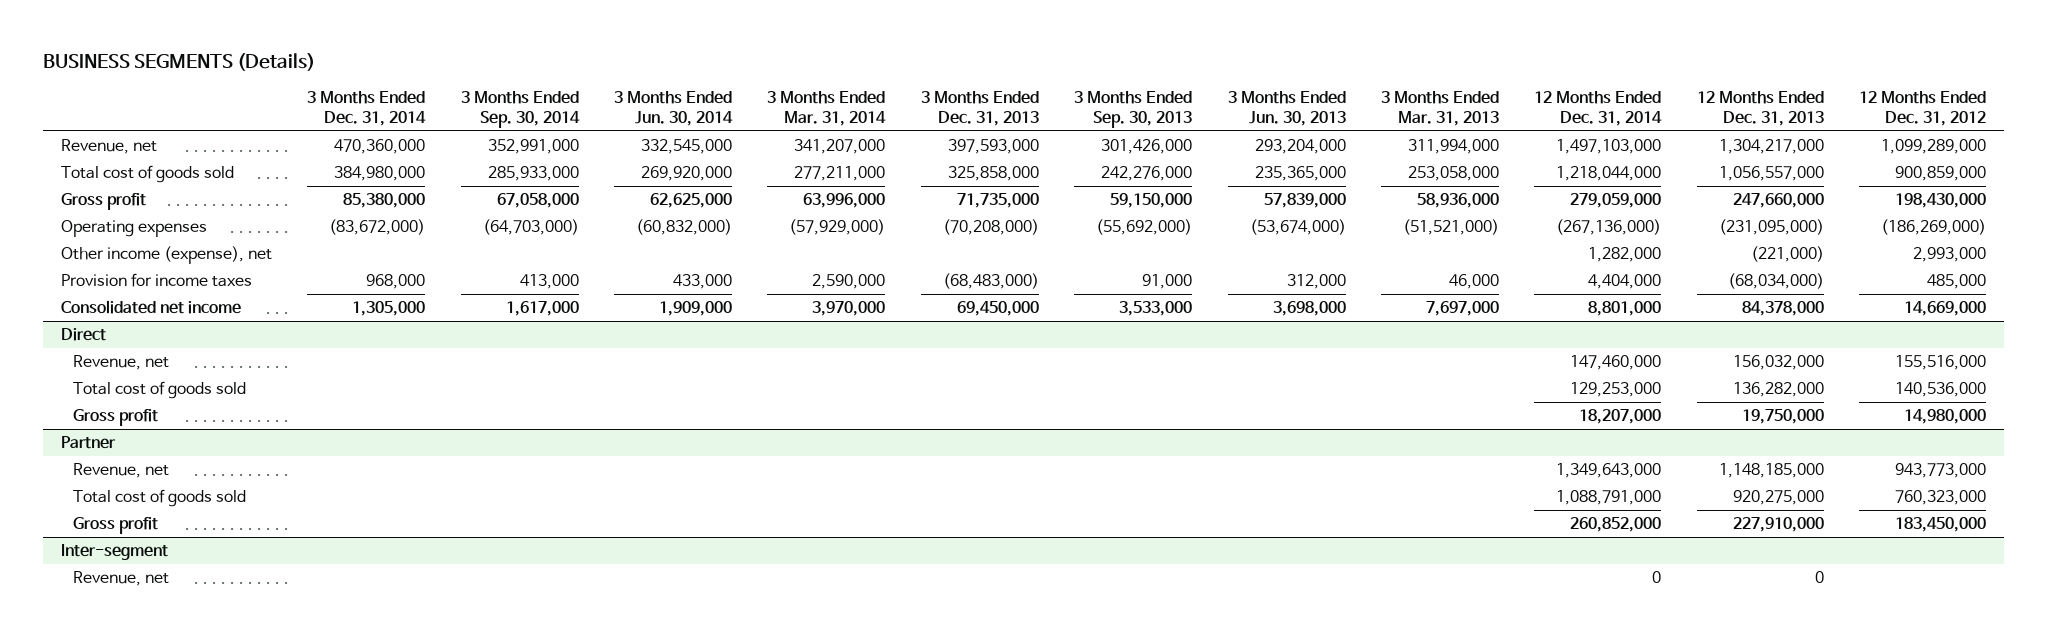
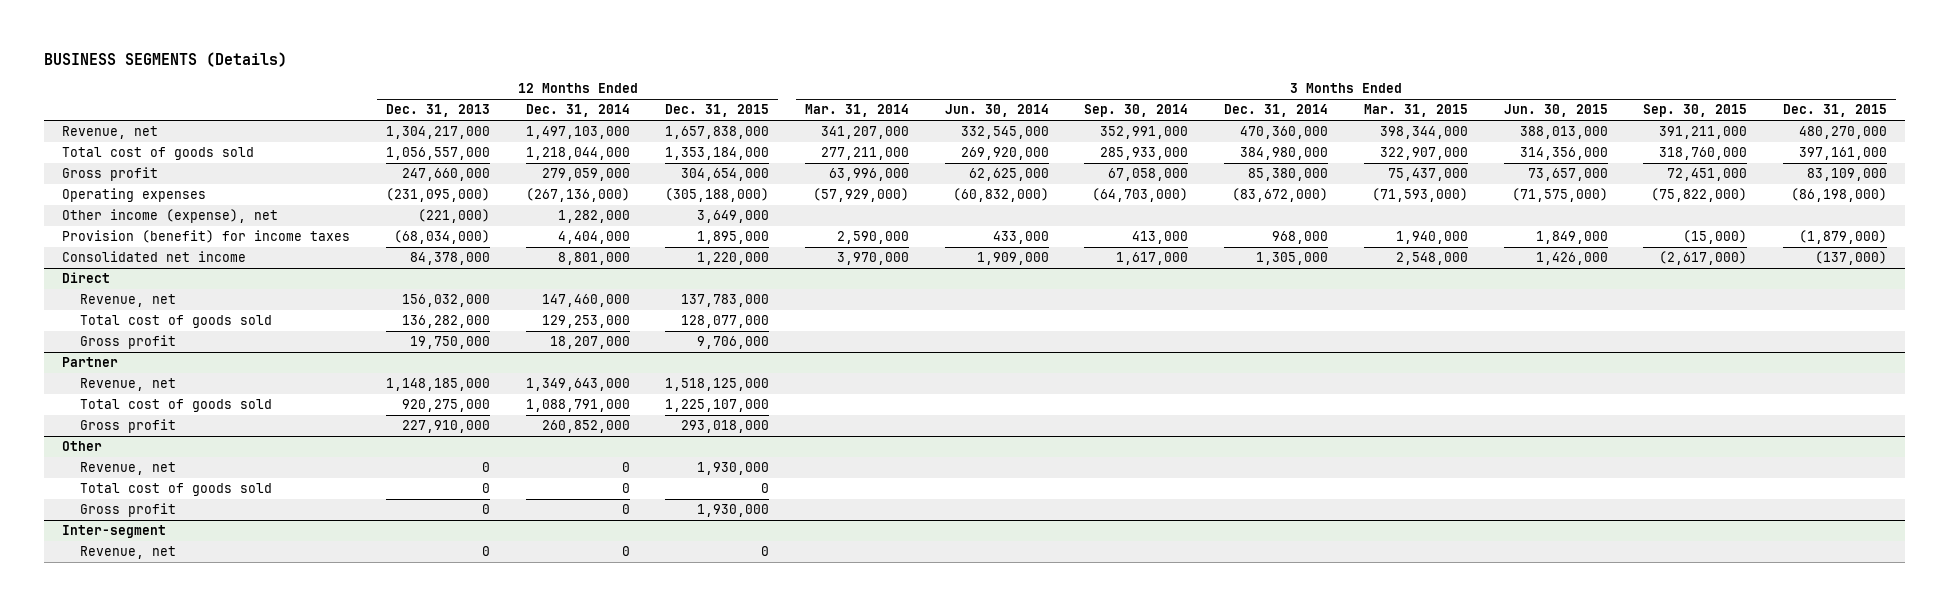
[920,90,1039,126] 3 Months Ended Dec. 31, 2013 -> none
[1074,90,1193,128] 3 Months Ended Sep. 30, 2013 -> none
[1227,90,1346,126] 3 Months Ended Jun. 30, 2013 -> none
[1380,90,1499,126] 3 Months Ended Mar. 31, 2013 -> none
[1859,90,1987,126] 12 Months Ended Dec. 31, 2012 -> none
none -> [665,104,770,118] Dec. 31, 2015
none -> [1363,104,1468,118] Mar. 31, 2015
none -> [1503,104,1608,118] Jun. 30, 2015
none -> [1643,104,1748,118] Sep. 30, 2015
none -> [1782,104,1887,118] Dec. 31, 2015
[60,273,252,288] Provision for income taxes -> [62,230,351,244] Provision (benefit) for income taxes
none -> [62,441,103,452] Other
none -> [80,462,177,476] Revenue, net
none -> [80,483,273,497] Total cost of goods sold
none -> [80,503,177,518] Gross profit

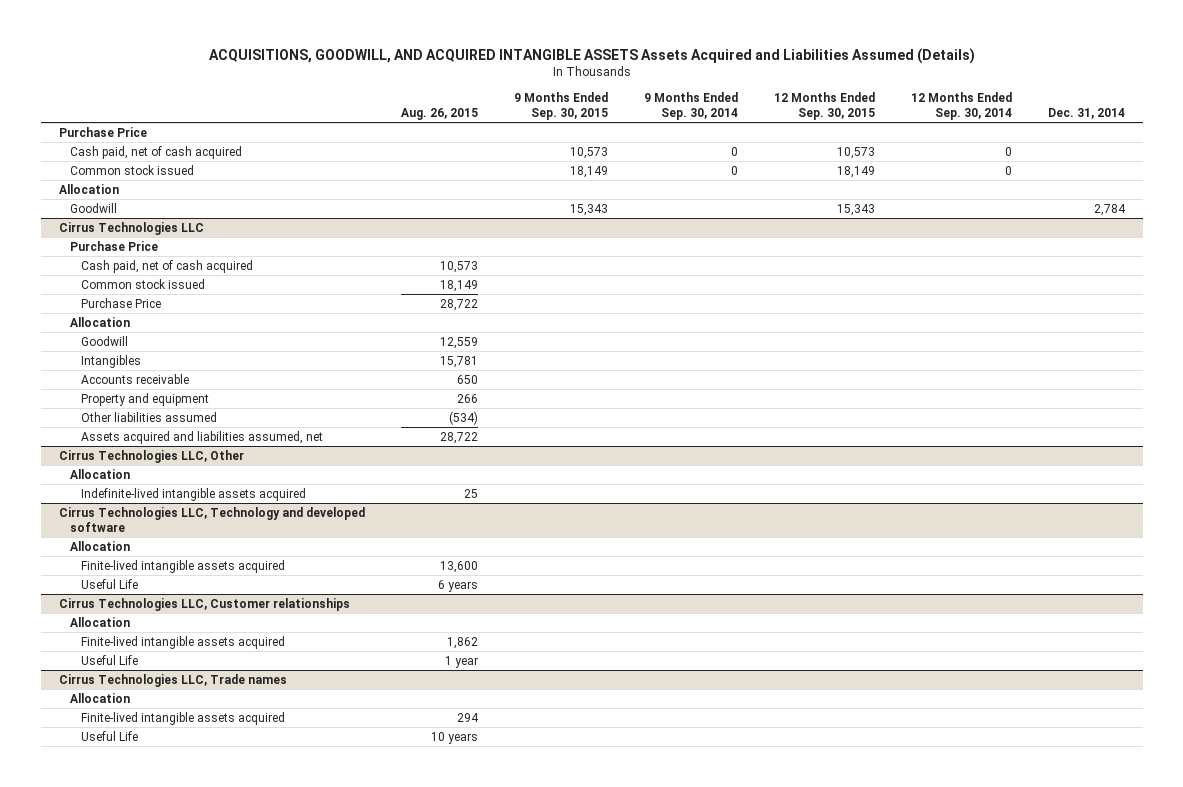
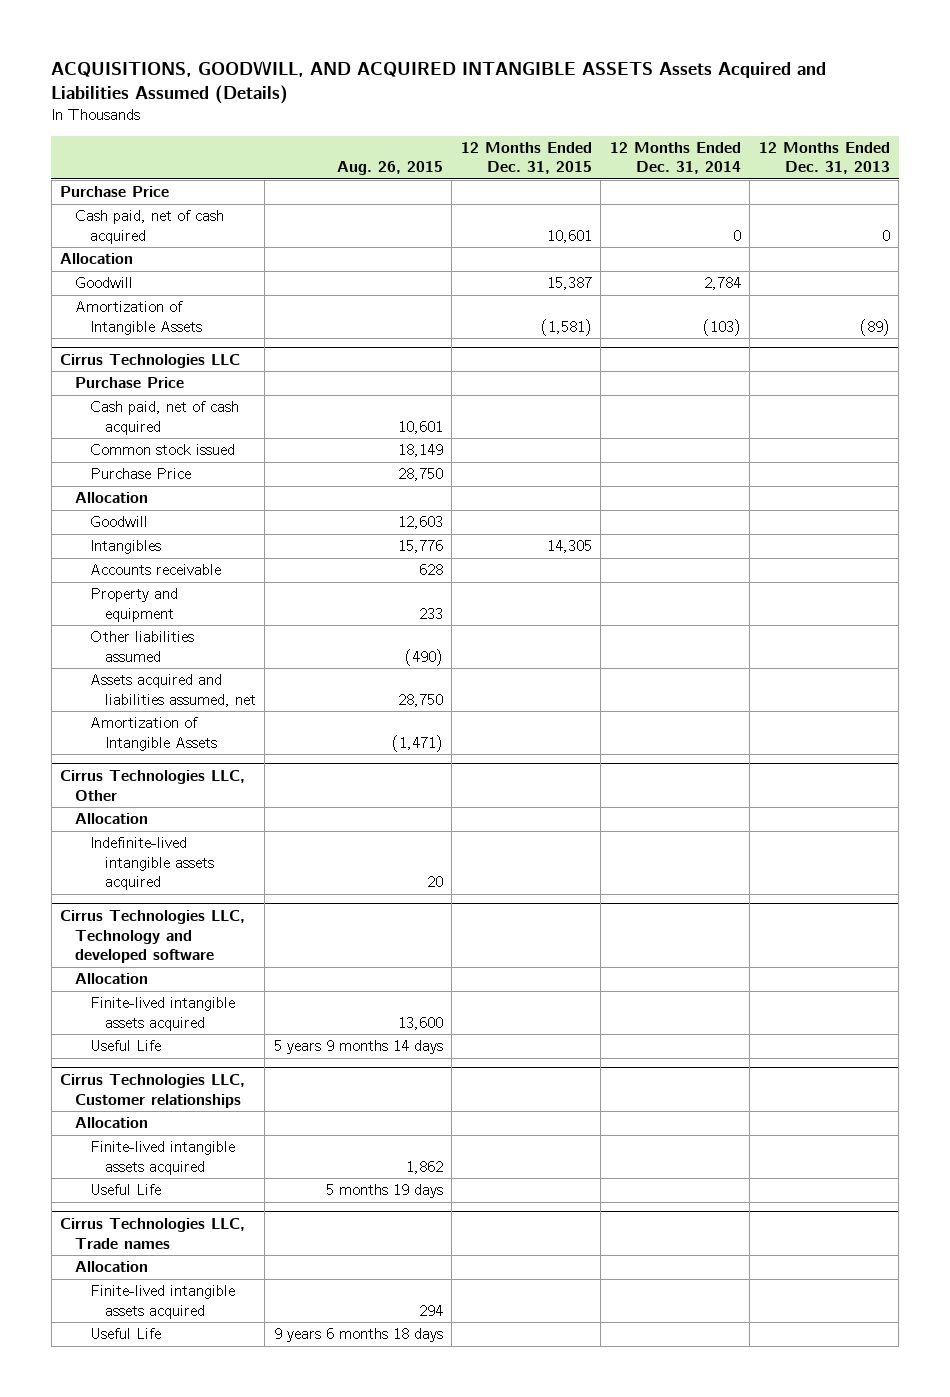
[513,91,608,121] 9 Months Ended Sep. 30, 2015 -> none
[643,91,738,121] 9 Months Ended Sep. 30, 2014 -> none
[773,91,875,121] 12 Months Ended Sep. 30, 2015 -> none
[910,91,1012,121] 12 Months Ended Sep. 30, 2014 -> none
[1047,108,1125,120] Dec. 31, 2014 -> none
none -> [460,141,592,175] 12 Months Ended Dec. 31, 2015
none -> [609,141,741,175] 12 Months Ended Dec. 31, 2014
none -> [758,141,890,175] 12 Months Ended Dec. 31, 2013
[69,164,194,175] Common stock issued -> none
none -> [74,301,202,335] Amortization of Intangible Assets
[439,260,478,273] 10,573 -> [397,420,443,434] 10,601
[439,298,478,311] 28,722 -> [397,468,443,482] 28,750
[439,336,478,349] 12,559 -> [397,516,443,530] 12,603
[439,355,478,368] 15,781 -> [397,540,443,554] 15,776
[456,374,478,384] 650 -> [418,564,443,576] 628
[456,393,478,403] 266 -> [418,607,443,619] 233
[448,410,478,425] (534) -> [404,648,443,666] (490)
[439,431,478,444] 28,722 -> [397,693,443,707] 28,750
none -> [89,717,217,751] Amortization of Intangible Assets
[463,488,478,498] 25 -> [426,876,443,888] 20
[437,579,478,592] 6 years -> [273,1040,443,1055] 5 years 9 months 14 days
[444,655,478,668] 1 year -> [325,1184,443,1199] 5 months 19 days
[430,731,478,744] 10 years -> [273,1328,443,1343] 9 years 6 months 18 days

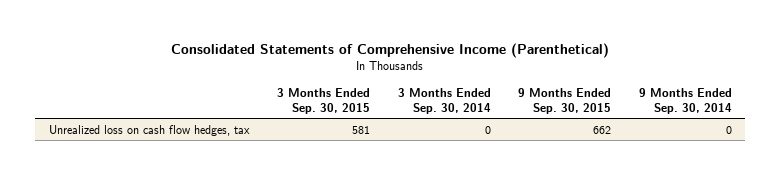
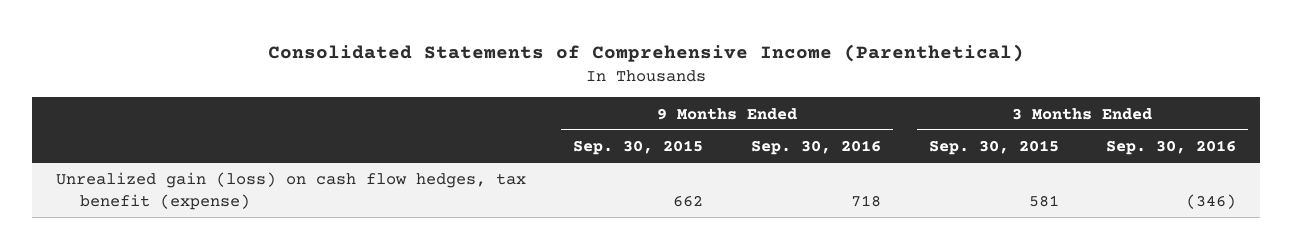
[397,88,491,115] 3 Months Ended Sep. 30, 2014 -> none
[638,88,732,115] 9 Months Ended Sep. 30, 2014 -> none
none -> [750,139,881,155] Sep. 30, 2016
none -> [1106,139,1237,155] Sep. 30, 2016
[48,124,250,136] Unrealized loss on cash flow hedges, tax -> [55,172,526,210] Unrealized gain (loss) on cash flow hedges, tax benefit (expense)

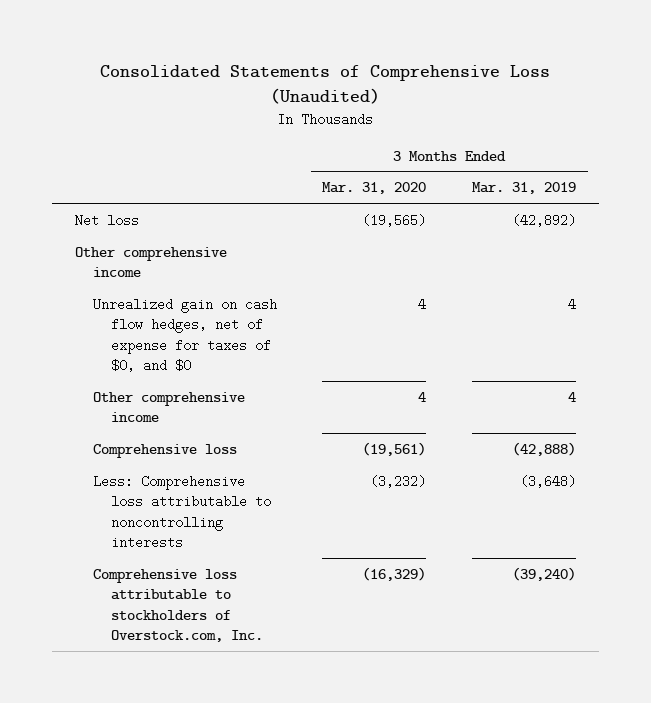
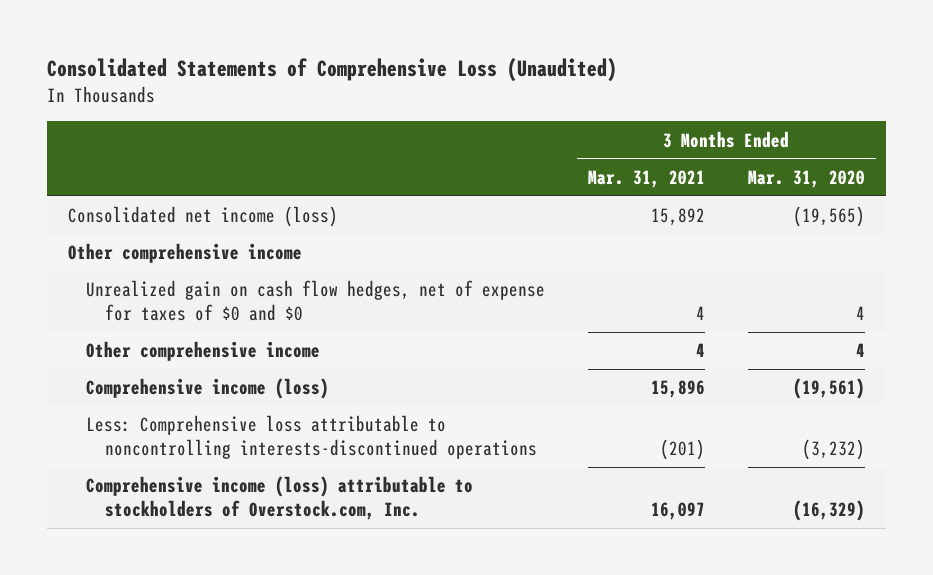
[472,182,577,195] Mar. 31, 2019 -> none
none -> [588,169,706,188] Mar. 31, 2021
[74,213,139,227] Net loss -> [67,206,338,228] Consolidated net income (loss)
[92,297,277,373] Unrealized gain on cash flow hedges, net of expense for taxes of $0, and $0 -> [86,280,546,322] Unrealized gain on cash flow hedges, net of expense for taxes of $0 and $0
[92,443,237,458] Comprehensive loss -> [86,378,330,400] Comprehensive income (loss)
[92,474,271,550] Less: Comprehensive loss attributable to noncontrolling interests -> [86,415,537,460] Less: Comprehensive loss attributable to noncontrolling interests-discontinued operations
[92,568,263,643] Comprehensive loss attributable to stockholders of Overstock.com, Inc. -> [86,476,474,521] Comprehensive income (loss) attributable to stockholders of Overstock.com, Inc.

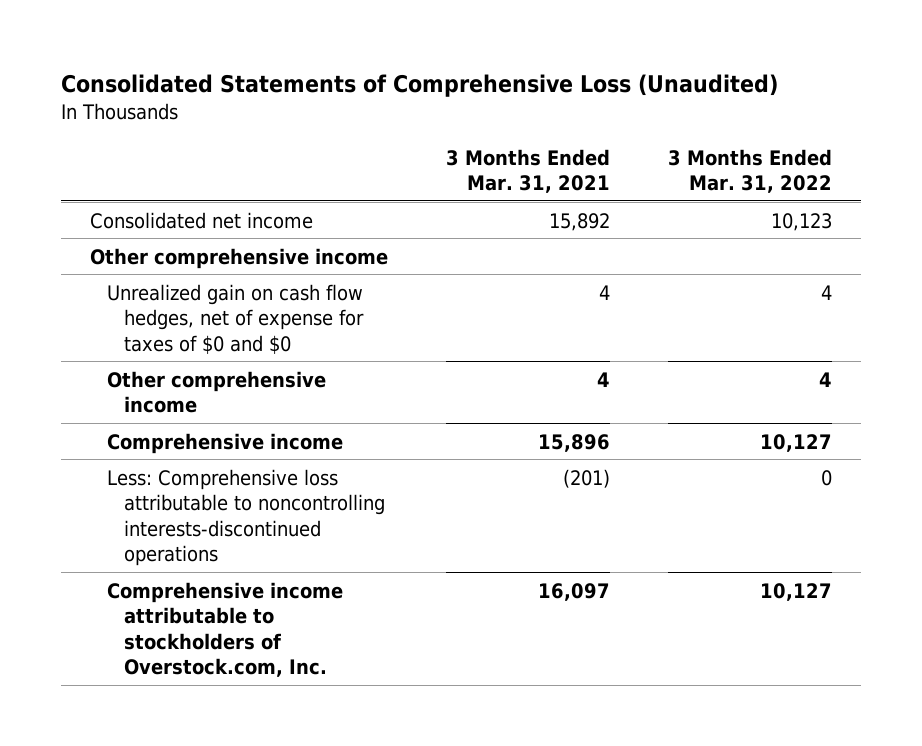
[747,169,865,188] Mar. 31, 2020 -> none
none -> [668,148,833,194] 3 Months Ended Mar. 31, 2022
[67,206,338,228] Consolidated net income (loss) -> [89,211,313,229] Consolidated net income
[86,378,330,400] Comprehensive income (loss) -> [106,432,343,454] Comprehensive income
[86,476,474,521] Comprehensive income (loss) attributable to stockholders of Overstock.com, Inc. -> [106,581,343,678] Comprehensive income attributable to stockholders of Overstock.com, Inc.

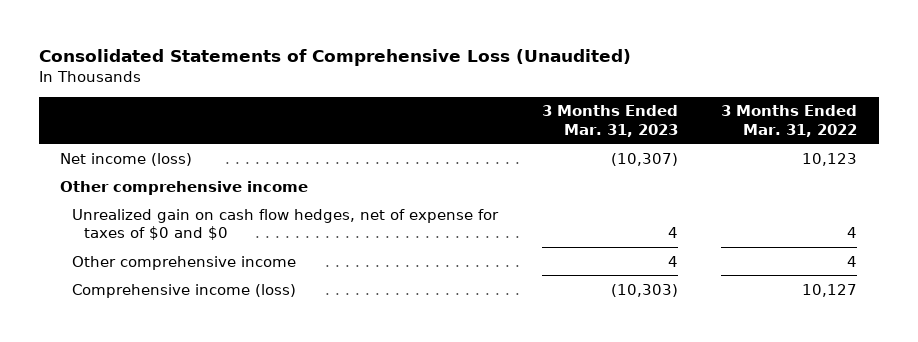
[445,148,610,194] 3 Months Ended Mar. 31, 2021 -> none
none -> [541,105,678,137] 3 Months Ended Mar. 31, 2023
[89,211,313,229] Consolidated net income -> [60,152,193,166] Net income (loss)
[106,468,385,567] Less: Comprehensive loss attributable to noncontrolling interests-discontinued operations -> none
[106,581,343,678] Comprehensive income attributable to stockholders of Overstock.com, Inc. -> none
[106,432,343,454] Comprehensive income -> [72,283,297,298] Comprehensive income (loss)

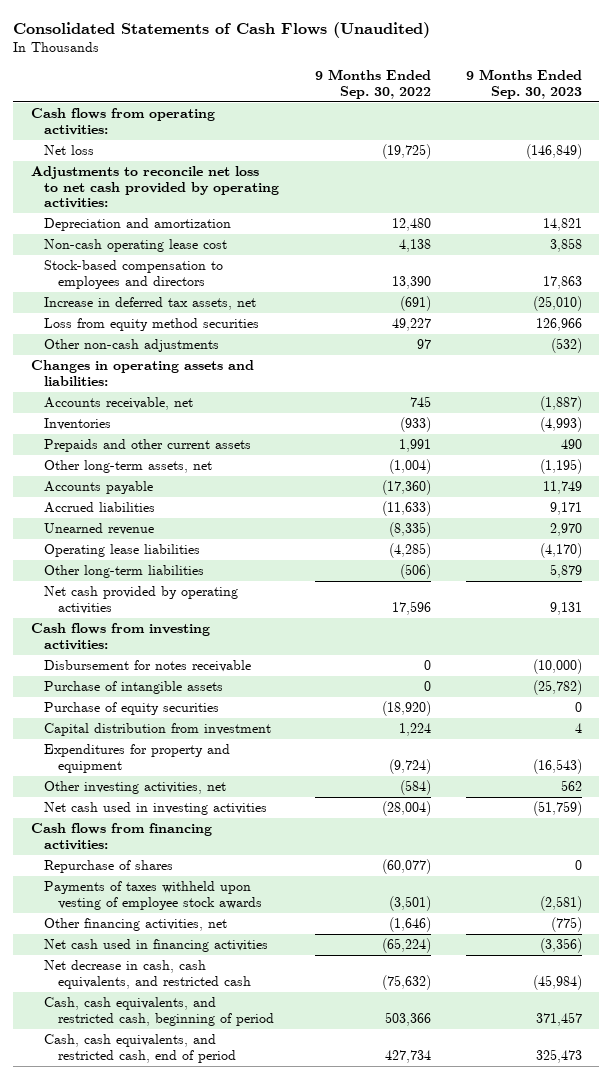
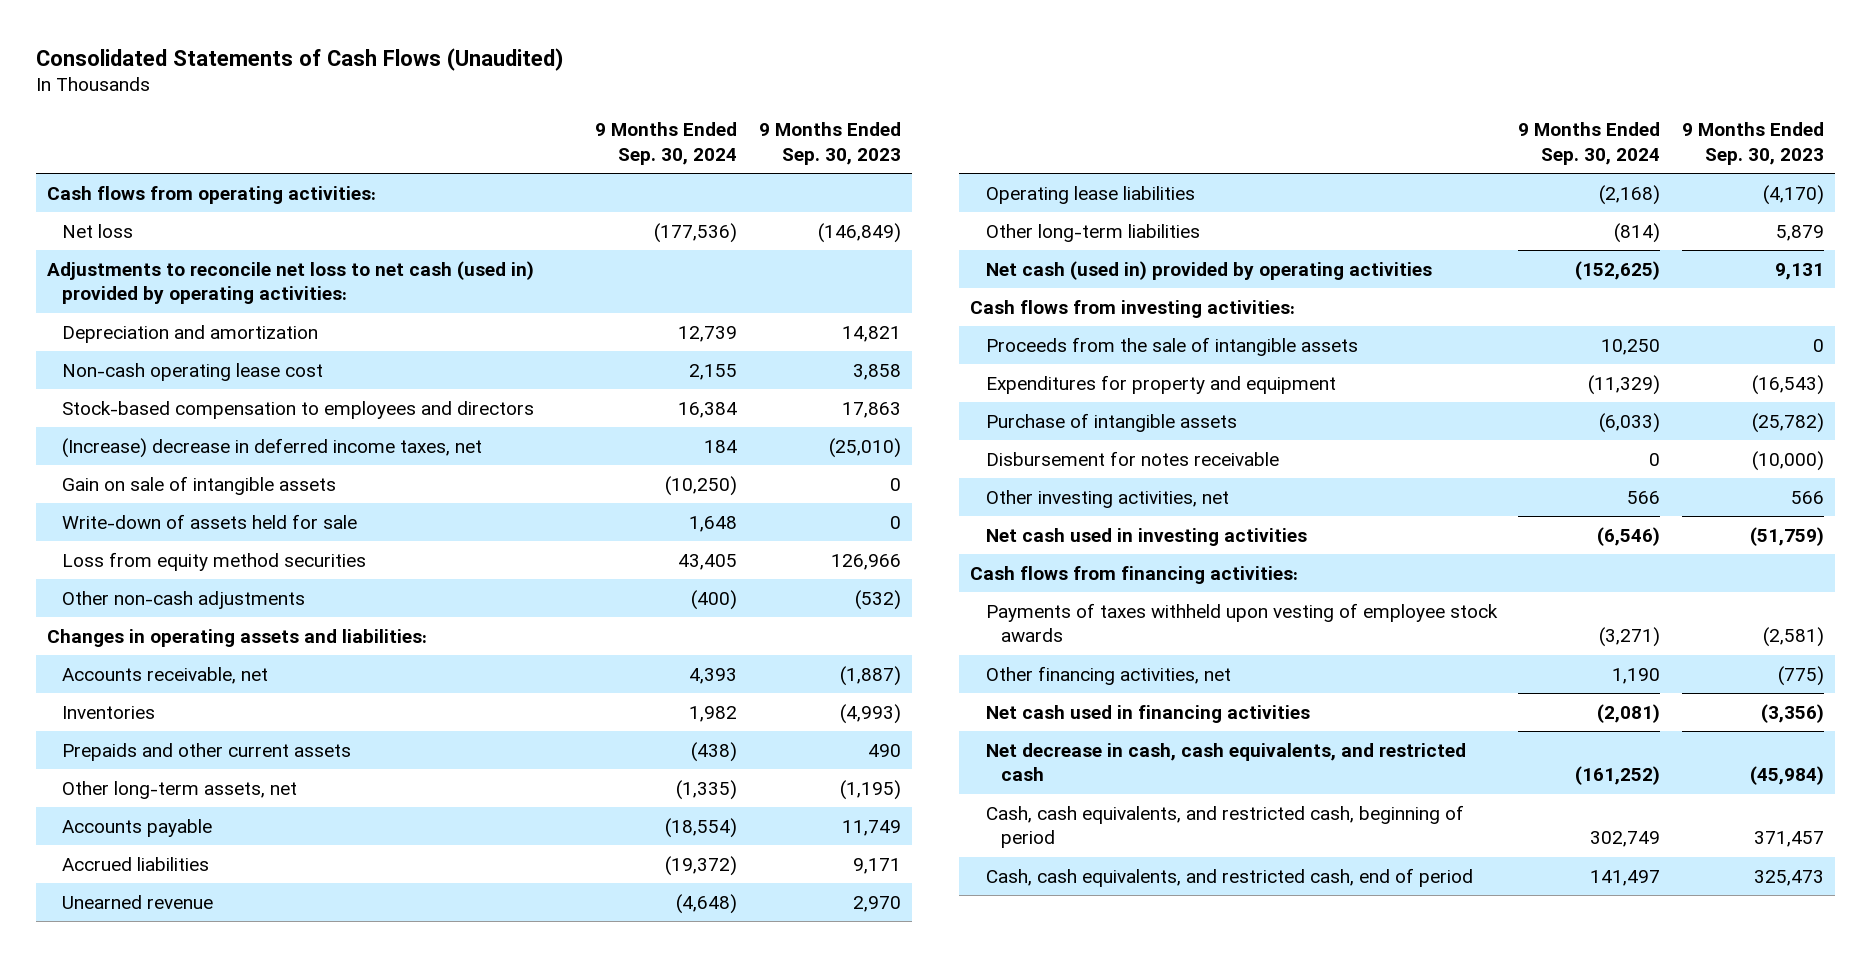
[314,69,431,99] 9 Months Ended Sep. 30, 2022 -> none
none -> [595,122,738,165] 9 Months Ended Sep. 30, 2024
[30,166,280,209] Adjustments to reconcile net loss to net cash provided by operating activities: -> [47,260,535,305] Adjustments to reconcile net loss to net cash (used in) provided by operating activities:
[44,297,257,311] Increase in deferred tax assets, net -> [62,437,483,458] (Increase) decrease in deferred income taxes, net
none -> [62,475,337,495] Gain on sale of intangible assets
none -> [62,513,358,529] Write-down of assets held for sale
[44,586,239,614] Net cash provided by operating activities -> [985,260,1432,280] Net cash (used in) provided by operating activities
[44,702,220,716] Purchase of equity securities -> none
[44,723,272,737] Capital distribution from investment -> none
none -> [985,336,1358,356] Proceeds from the sale of intangible assets
[44,681,224,695] Purchase of intangible assets -> [985,412,1237,432] Purchase of intangible assets
[44,660,252,673] Disbursement for notes receivable -> [985,450,1279,466] Disbursement for notes receivable
[560,780,582,792] 562 -> [1791,490,1825,504] 566
[44,860,174,874] Repurchase of shares -> none

